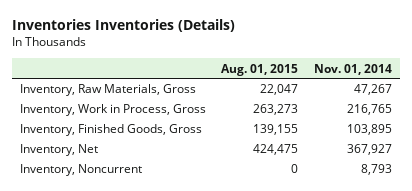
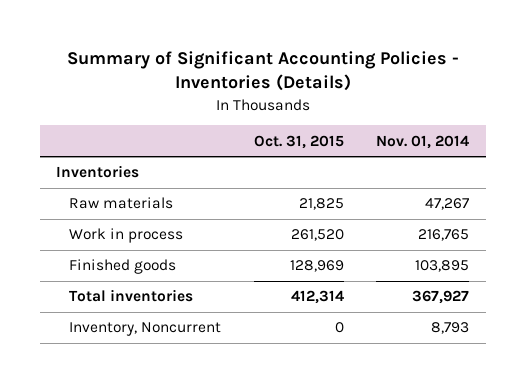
[11,19,235,33] Inventories Inventories (Details) -> [66,50,459,92] Summary of Significant Accounting Policies - Inventories (Details)
[221,63,299,76] Aug. 01, 2015 -> none
none -> [253,134,344,149] Oct. 31, 2015
none -> [55,165,139,179] Inventories
[19,84,196,97] Inventory, Raw Materials, Gross -> [69,197,174,210] Raw materials
[19,104,206,117] Inventory, Work in Process, Gross -> [69,228,184,244] Work in process
[19,124,202,137] Inventory, Finished Goods, Gross -> [69,259,177,275] Finished goods
[19,144,98,157] Inventory, Net -> [69,289,194,303] Total inventories

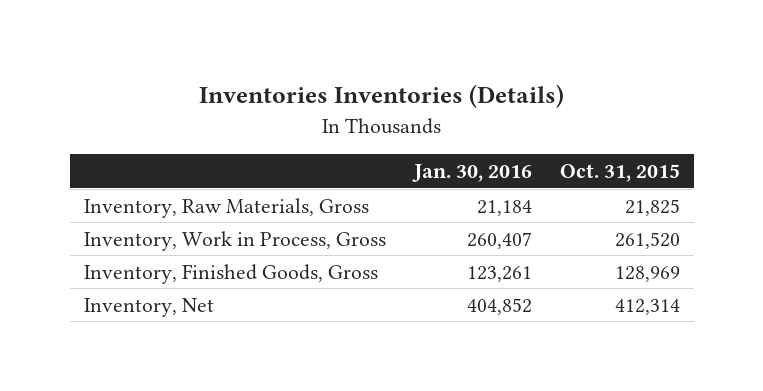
[66,50,459,92] Summary of Significant Accounting Policies - Inventories (Details) -> [198,84,564,109] Inventories Inventories (Details)
[376,134,470,149] Nov. 01, 2014 -> none
none -> [411,164,532,183] Jan. 30, 2016
[55,165,139,179] Inventories -> none
[69,322,222,337] Inventory, Noncurrent -> none
[69,197,174,210] Raw materials -> [83,197,369,218] Inventory, Raw Materials, Gross
[69,228,184,244] Work in process -> [83,230,386,251] Inventory, Work in Process, Gross
[69,259,177,275] Finished goods -> [83,263,378,284] Inventory, Finished Goods, Gross
[69,289,194,303] Total inventories -> [83,297,214,317] Inventory, Net

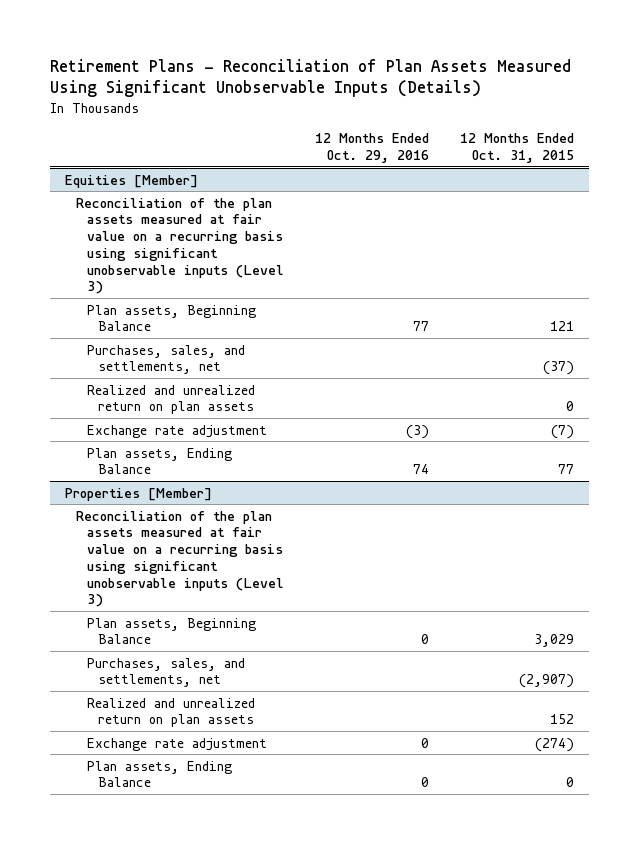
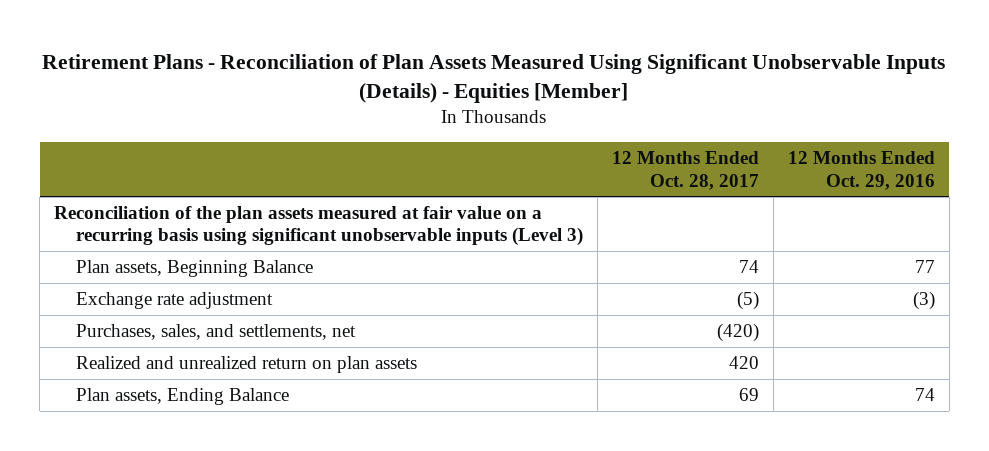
[49,58,571,98] Retirement Plans - Reconciliation of Plan Assets Measured Using Significant Unobservable Inputs (Details) -> [42,53,946,103] Retirement Plans - Reconciliation of Plan Assets Measured Using Significant Unobservable Inputs (Details) - Equities [Member]
[459,133,574,164] 12 Months Ended Oct. 31, 2015 -> none
none -> [611,151,759,190] 12 Months Ended Oct. 28, 2017
[64,174,198,188] Equities [Member] -> none
[86,344,245,375] Purchases, sales, and settlements, net -> none
[86,384,255,415] Realized and unrealized return on plan assets -> none
[86,447,232,475] Plan assets, Ending Balance -> none
[64,487,212,501] Properties [Member] -> none
[75,510,284,608] Reconciliation of the plan assets measured at fair value on a recurring basis using significant unobservable inputs (Level 3) -> none
[86,617,256,645] Plan assets, Beginning Balance -> none
[86,737,267,751] Exchange rate adjustment -> none
[420,777,429,788] 0 -> [914,388,935,402] 74

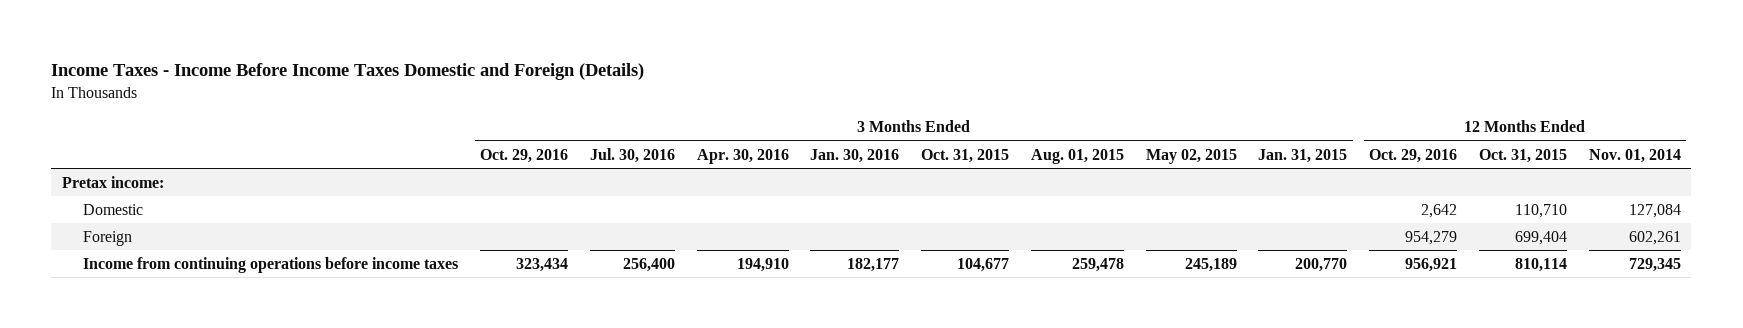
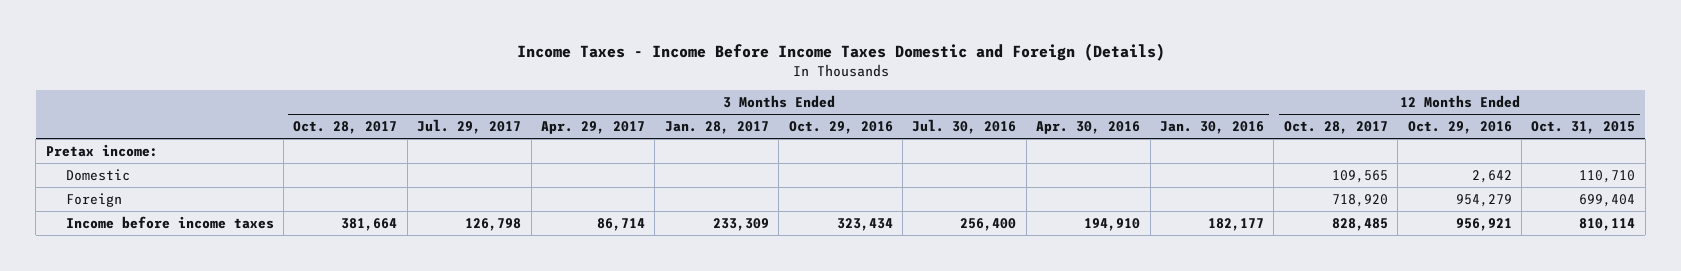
[921,148,1010,163] Oct. 31, 2015 -> none
[1030,148,1124,164] Aug. 01, 2015 -> none
[1145,148,1237,164] May 02, 2015 -> none
[1258,148,1348,163] Jan. 31, 2015 -> none
[1588,148,1681,163] Nov. 01, 2014 -> none
none -> [293,121,398,135] Oct. 28, 2017
none -> [417,119,522,135] Jul. 29, 2017
none -> [541,121,646,135] Apr. 29, 2017
none -> [664,121,769,135] Jan. 28, 2017
none -> [1283,121,1388,135] Oct. 28, 2017
[83,256,459,273] Income from continuing operations before income taxes -> [65,215,274,229] Income before income taxes

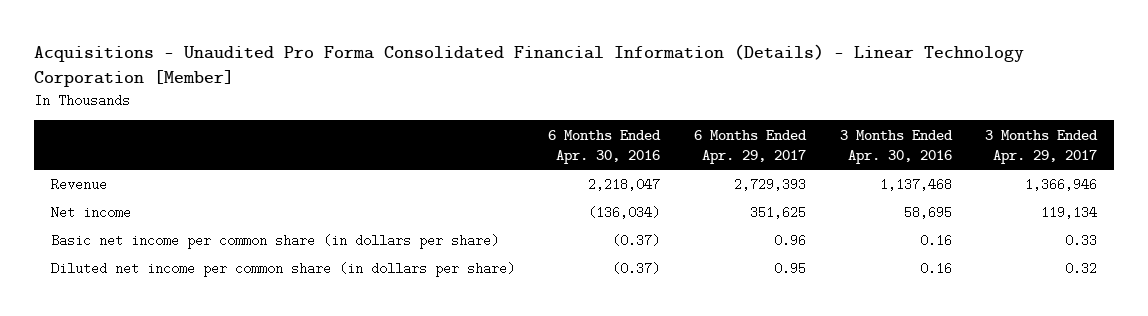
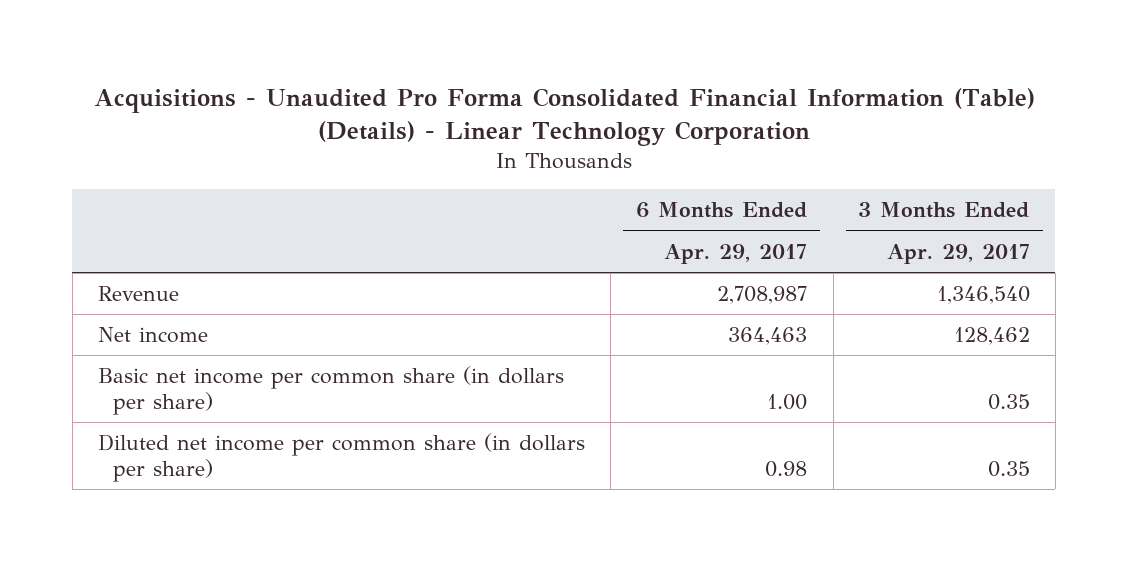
[33,44,1024,88] Acquisitions - Unaudited Pro Forma Consolidated Financial Information (Details) - Linear Technology Corporation [Member] -> [93,87,1035,146] Acquisitions - Unaudited Pro Forma Consolidated Financial Information (Table) (Details) - Linear Technology Corporation
[548,129,662,164] 6 Months Ended Apr. 30, 2016 -> none
[839,129,953,164] 3 Months Ended Apr. 30, 2016 -> none
[734,178,807,192] 2,729,393 -> [717,286,808,305] 2,708,987
[1025,178,1098,192] 1,366,946 -> [936,286,1030,305] 1,346,540
[750,206,807,220] 351,625 -> [728,327,808,346] 364,463
[1041,206,1098,220] 119,134 -> [953,327,1030,346] 128,462
[774,234,807,248] 0.96 -> [767,393,808,410] 1.00
[1065,234,1098,248] 0.33 -> [987,393,1030,410] 0.35
[774,262,807,276] 0.95 -> [765,460,808,477] 0.98
[1065,262,1098,276] 0.32 -> [987,460,1030,477] 0.35

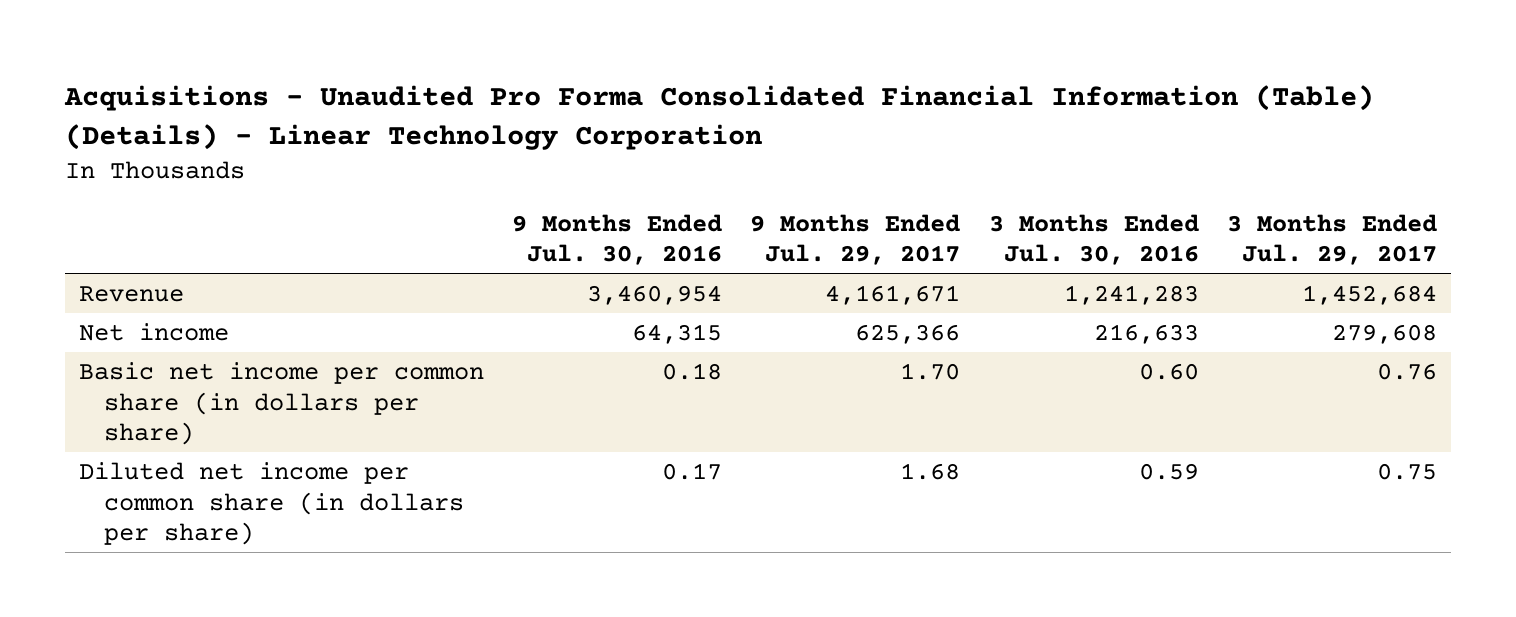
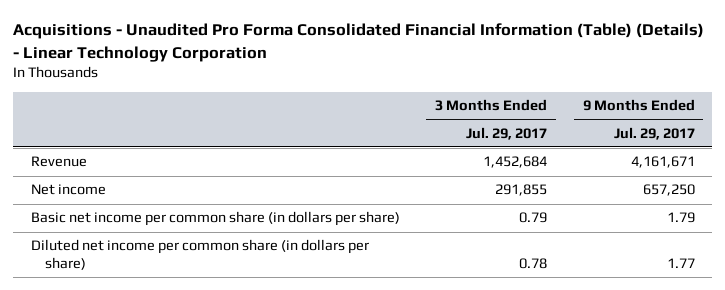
[512,213,723,266] 9 Months Ended Jul. 30, 2016 -> none
[988,213,1199,266] 3 Months Ended Jul. 30, 2016 -> none
[855,323,961,344] 625,366 -> [642,184,695,197] 657,250
[1331,323,1437,344] 279,608 -> [495,184,548,197] 291,855
[900,362,961,380] 1.70 -> [666,212,695,224] 1.79
[1376,362,1437,380] 0.76 -> [519,212,548,224] 0.79
[900,462,961,480] 1.68 -> [666,258,695,269] 1.77
[1376,462,1437,480] 0.75 -> [519,258,548,270] 0.78

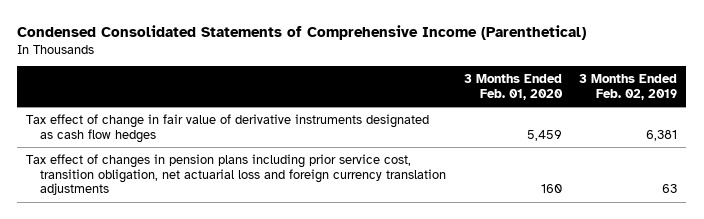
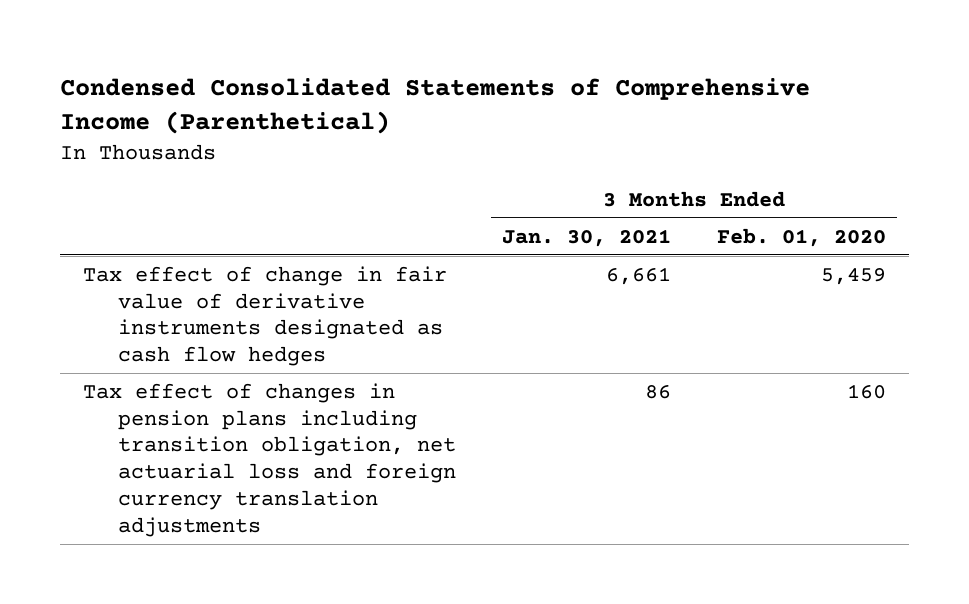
[579,74,678,101] 3 Months Ended Feb. 02, 2019 -> none
none -> [502,228,672,247] Jan. 30, 2021
[26,153,446,196] Tax effect of changes in pension plans including prior service cost, transition obligation, net actuarial loss and foreign currency translation adjustments -> [83,382,457,537] Tax effect of changes in pension plans including transition obligation, net actuarial loss and foreign currency translation adjustments

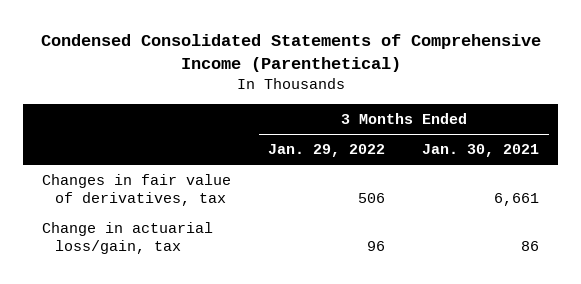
[716,227,886,247] Feb. 01, 2020 -> none
none -> [268,144,386,158] Jan. 29, 2022
[83,265,448,367] Tax effect of change in fair value of derivative instruments designated as cash flow hedges -> [41,173,231,207] Changes in fair value of derivatives, tax
[83,382,457,537] Tax effect of changes in pension plans including transition obligation, net actuarial loss and foreign currency translation adjustments -> [41,221,213,255] Change in actuarial loss/gain, tax

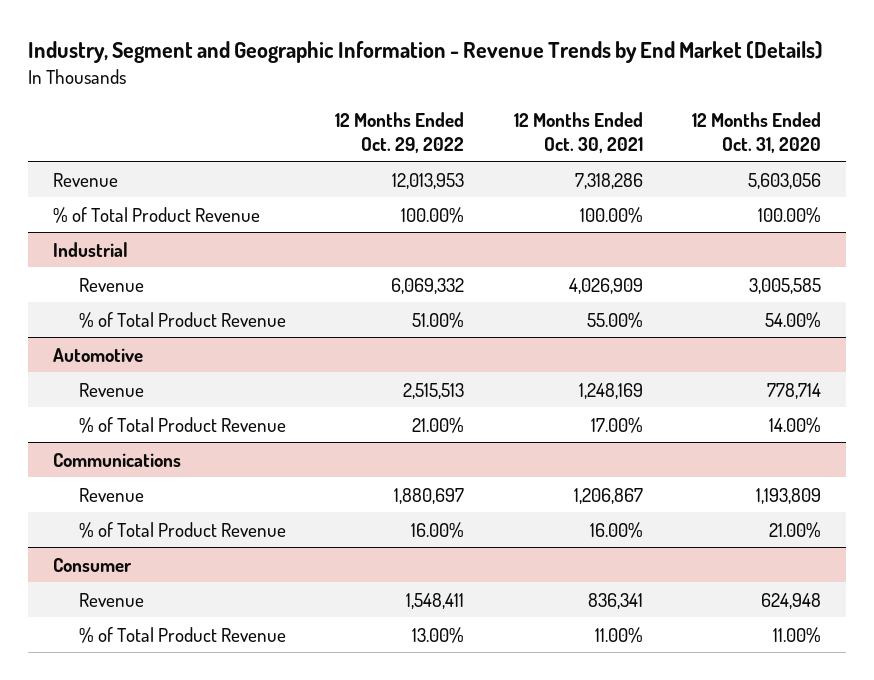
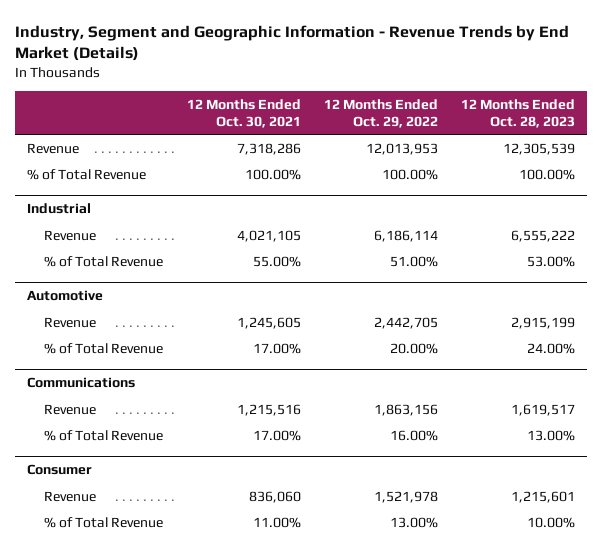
[692,112,822,153] 12 Months Ended Oct. 31, 2020 -> none
none -> [460,98,575,128] 12 Months Ended Oct. 28, 2023
[52,206,260,223] % of Total Product Revenue -> [26,168,146,180] % of Total Revenue
[391,277,465,294] 6,069,332 -> [373,229,438,242] 6,186,114
[568,277,643,294] 4,026,909 -> [236,229,301,242] 4,021,105
[78,311,286,328] % of Total Product Revenue -> [44,255,164,267] % of Total Revenue
[403,382,465,399] 2,515,513 -> [373,316,438,329] 2,442,705
[578,382,643,399] 1,248,169 -> [236,316,301,329] 1,245,605
[78,416,286,433] % of Total Product Revenue -> [44,342,164,354] % of Total Revenue
[412,416,465,433] 21.00% -> [389,342,438,354] 20.00%
[394,487,465,504] 1,880,697 -> [373,403,438,416] 1,863,156
[573,487,643,504] 1,206,867 -> [236,403,301,416] 1,215,516
[78,521,286,538] % of Total Product Revenue -> [44,429,164,441] % of Total Revenue
[589,521,643,538] 16.00% -> [252,429,301,441] 17.00%
[406,592,465,609] 1,548,411 -> [373,490,438,503] 1,521,978
[587,592,643,609] 836,341 -> [248,490,301,503] 836,060
[78,626,286,643] % of Total Product Revenue -> [44,516,164,528] % of Total Revenue

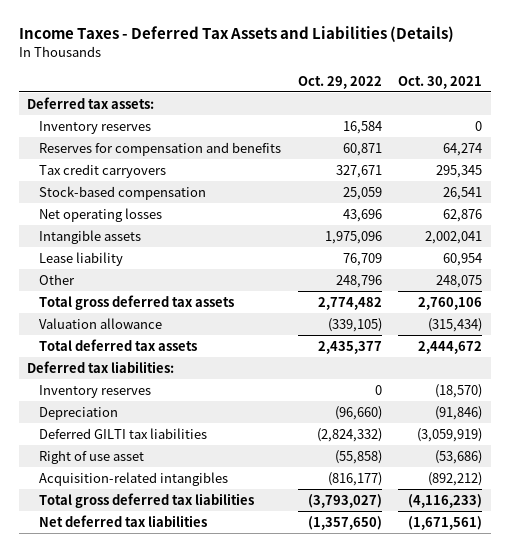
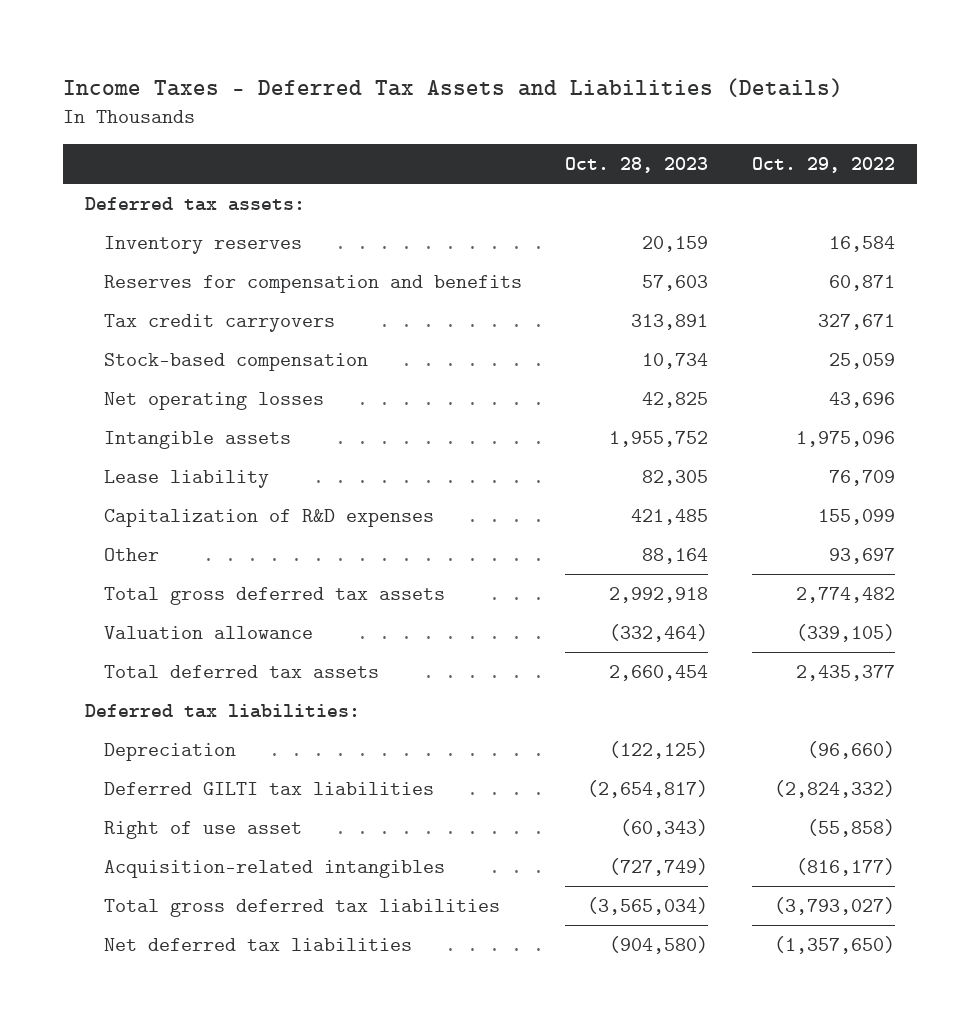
[398,75,483,89] Oct. 30, 2021 -> none
none -> [565,156,709,173] Oct. 28, 2023
none -> [103,509,434,528] Capitalization of R&D expenses
[335,274,382,288] 248,796 -> [828,548,895,565] 93,697
[39,384,152,398] Inventory reserves -> none

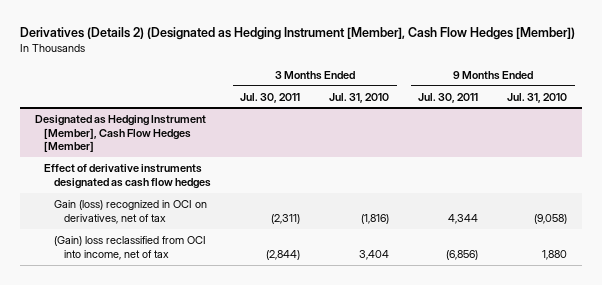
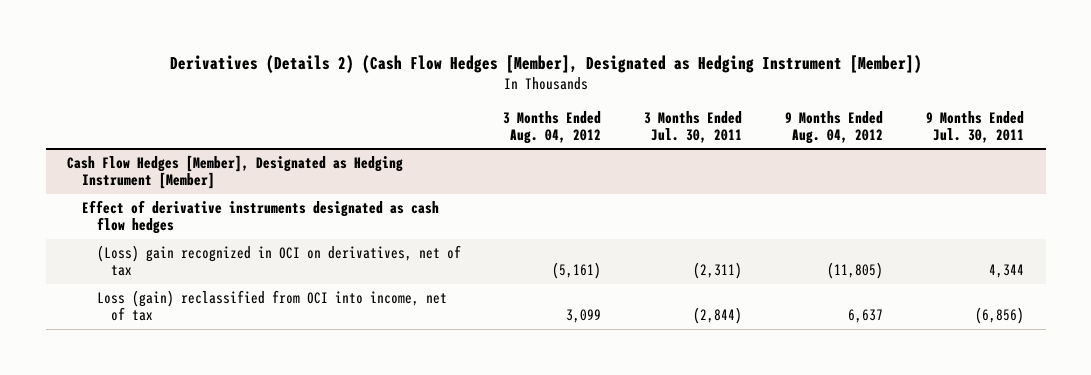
[20,27,576,41] Derivatives (Details 2) (Designated as Hedging Instrument [Member], Cash Flow Hedges [Member]) -> [169,54,922,73] Derivatives (Details 2) (Cash Flow Hedges [Member], Designated as Hedging Instrument [Member])
[329,92,390,103] Jul. 31, 2010 -> none
[507,92,568,103] Jul. 31, 2010 -> none
none -> [503,110,602,144] 3 Months Ended Aug. 04, 2012
none -> [785,110,884,144] 9 Months Ended Aug. 04, 2012
[34,115,206,153] Designated as Hedging Instrument [Member], Cash Flow Hedges [Member] -> [67,154,404,190] Cash Flow Hedges [Member], Designated as Hedging Instrument [Member]
[54,200,208,224] Gain (loss) recognized in OCI on derivatives, net of tax -> [96,244,461,277] (Loss) gain recognized in OCI on derivatives, net of tax
[54,236,207,260] (Gain) loss reclassified from OCI into income, net of tax -> [96,289,447,322] Loss (gain) reclassified from OCI into income, net of tax

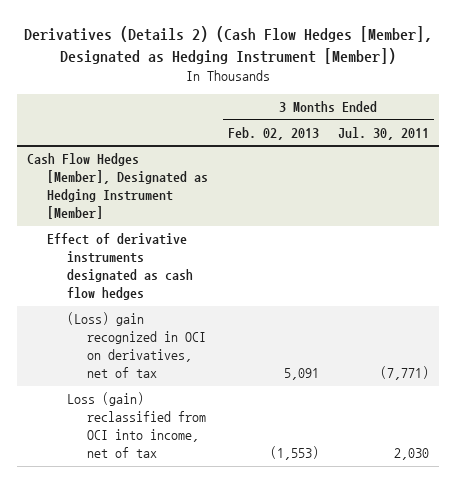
[503,110,602,144] 3 Months Ended Aug. 04, 2012 -> none
[785,110,884,144] 9 Months Ended Aug. 04, 2012 -> none
[926,110,1025,143] 9 Months Ended Jul. 30, 2011 -> none
none -> [227,126,319,140] Feb. 02, 2013
[693,262,743,280] (2,311) -> [380,366,430,381] (7,771)
[693,307,743,325] (2,844) -> [394,448,430,461] 2,030

